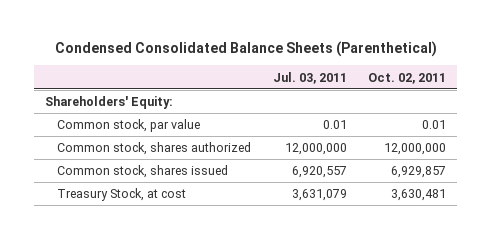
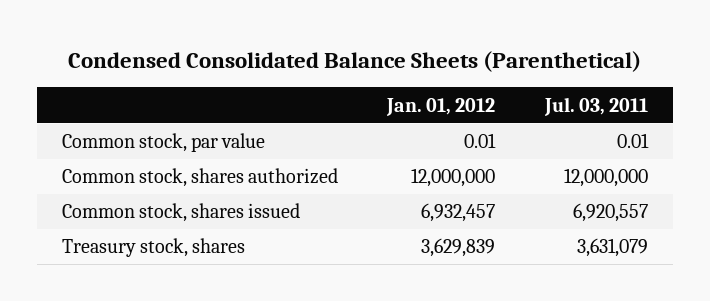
[368,72,447,84] Oct. 02, 2011 -> none
none -> [386,97,496,116] Jan. 01, 2012
[44,96,173,110] Shareholders' Equity: -> none
[57,188,187,202] Treasury Stock, at cost -> [61,238,245,258] Treasury stock, shares

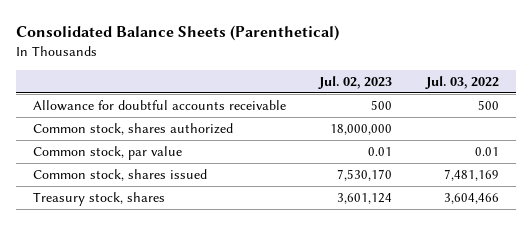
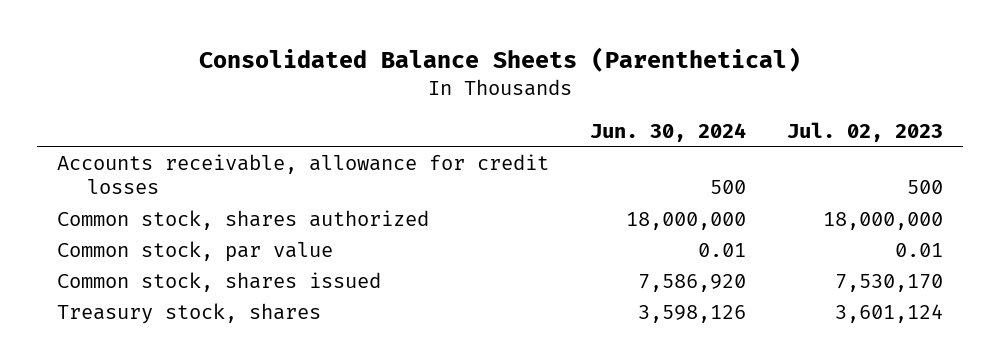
[424,75,499,89] Jul. 03, 2022 -> none
none -> [589,122,746,142] Jun. 30, 2024
[32,99,286,111] Allowance for doubtful accounts receivable -> [57,153,550,195] Accounts receivable, allowance for credit losses

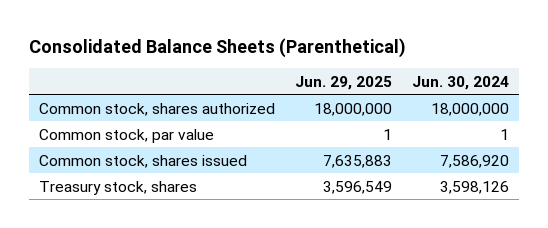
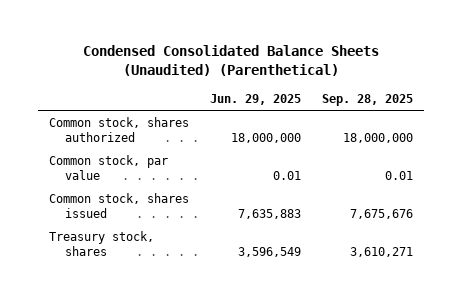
[28,37,406,58] Consolidated Balance Sheets (Parenthetical) -> [82,45,379,76] Condensed Consolidated Balance Sheets (Unaudited) (Parenthetical)
[411,75,509,90] Jun. 30, 2024 -> none
none -> [322,93,414,106] Sep. 28, 2025
[382,128,392,140] 1 -> [272,170,301,180] 0.01

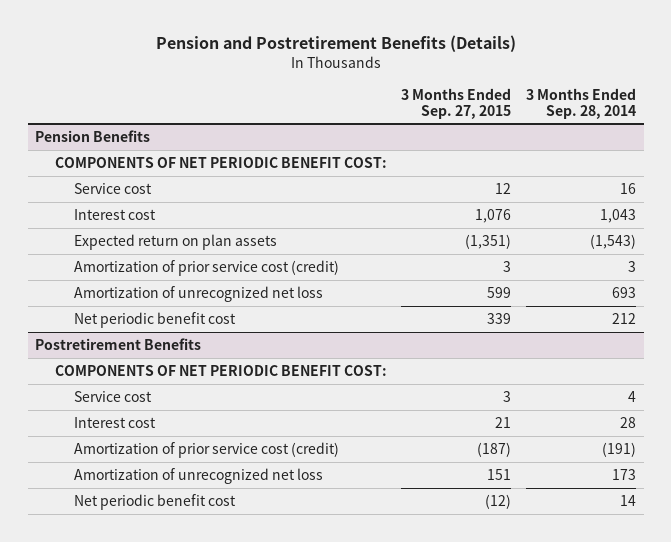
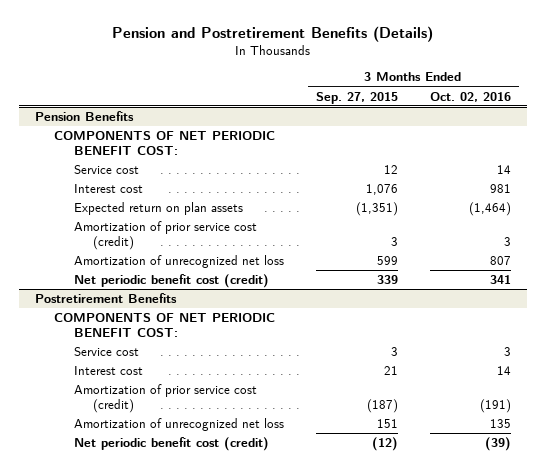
[526,87,637,119] 3 Months Ended Sep. 28, 2014 -> none
none -> [429,91,511,102] Oct. 02, 2016
[73,311,236,328] Net periodic benefit cost -> [73,273,269,288] Net periodic benefit cost (credit)
[73,493,236,510] Net periodic benefit cost -> [73,436,269,451] Net periodic benefit cost (credit)

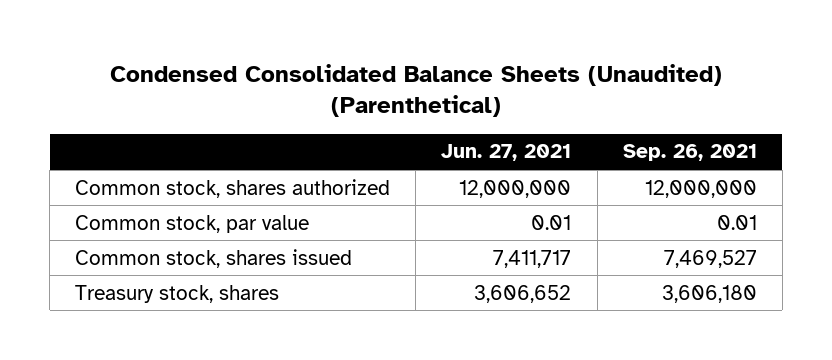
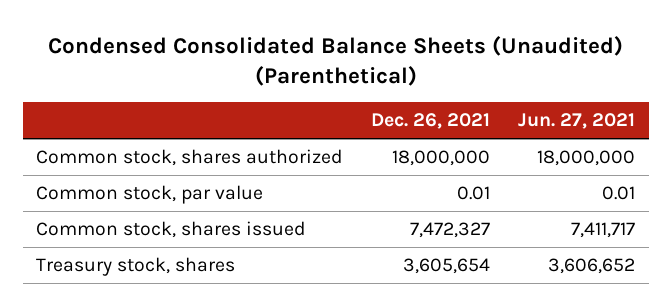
[622,144,757,162] Sep. 26, 2021 -> none
none -> [371,113,491,130] Dec. 26, 2021
[459,179,572,198] 12,000,000 -> [536,149,635,166] 18,000,000

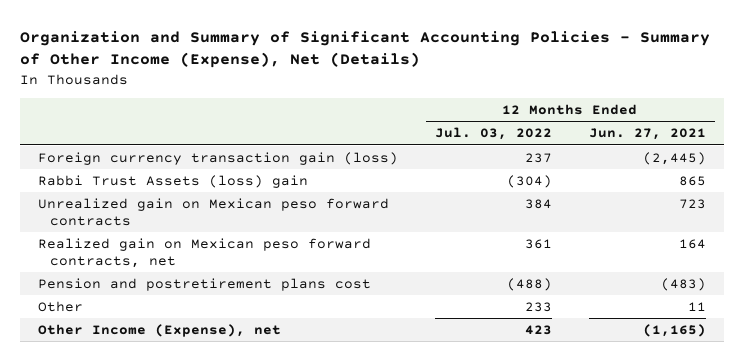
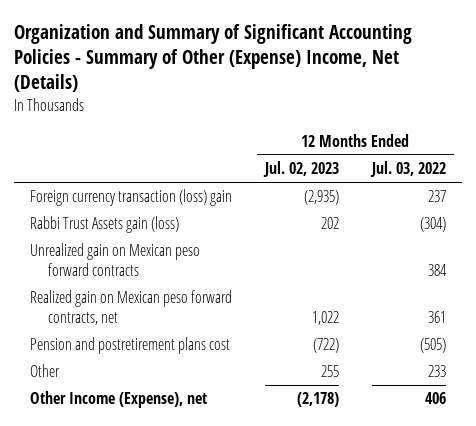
[19,31,710,69] Organization and Summary of Significant Accounting Policies - Summary of Other Income (Expense), Net (Details) -> [13,23,412,93] Organization and Summary of Significant Accounting Policies - Summary of Other (Expense) Income, Net (Details)
[588,128,706,141] Jun. 27, 2021 -> none
none -> [262,161,339,178] Jul. 02, 2023
[38,151,399,165] Foreign currency transaction gain (loss) -> [30,189,233,207] Foreign currency transaction (loss) gain
[38,174,309,188] Rabbi Trust Assets (loss) gain -> [30,216,180,234] Rabbi Trust Assets gain (loss)
[506,277,552,291] (488) -> [419,338,446,354] (505)
[524,324,552,335] 423 -> [424,392,446,405] 406

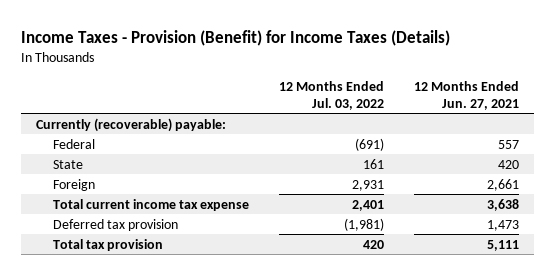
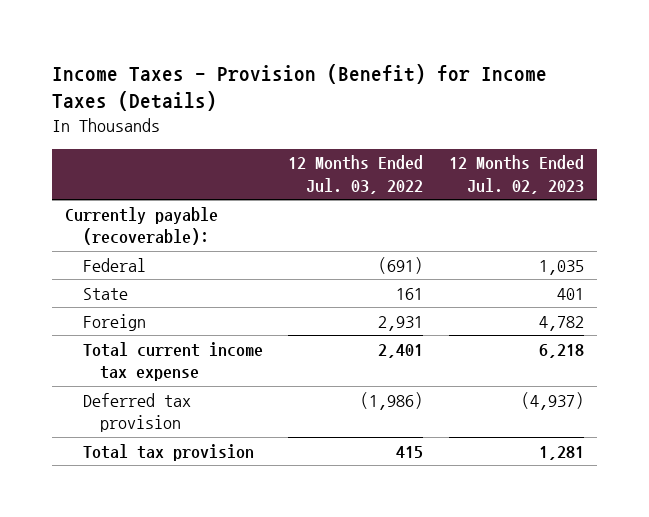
[414,80,520,110] 12 Months Ended Jun. 27, 2021 -> none
none -> [449,155,585,195] 12 Months Ended Jul. 02, 2023
[35,117,226,132] Currently (recoverable) payable: -> [65,206,219,246] Currently payable (recoverable):
[343,217,384,231] (1,981) -> [360,391,424,410] (1,986)
[362,239,384,249] 420 -> [396,445,424,458] 415

